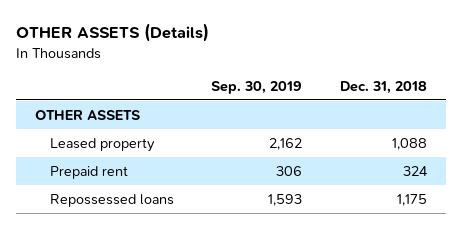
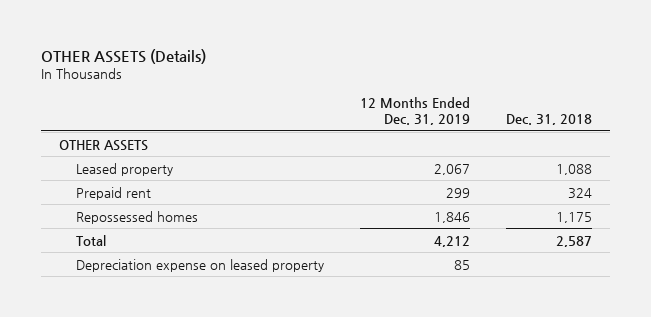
[211,80,303,94] Sep. 30, 2019 -> none
none -> [359,97,470,126] 12 Months Ended Dec. 31, 2019
[49,193,174,207] Repossessed loans -> [75,210,198,224] Repossessed homes
none -> [75,234,106,246] Total
none -> [75,258,324,272] Depreciation expense on leased property

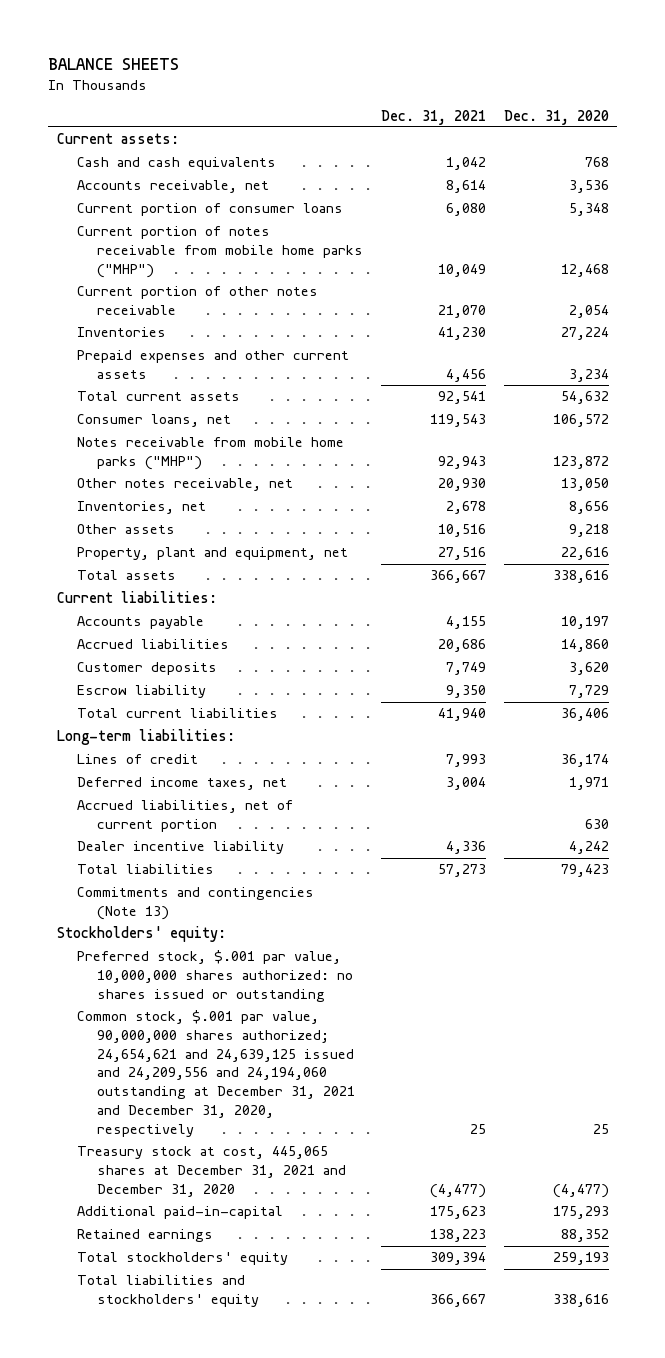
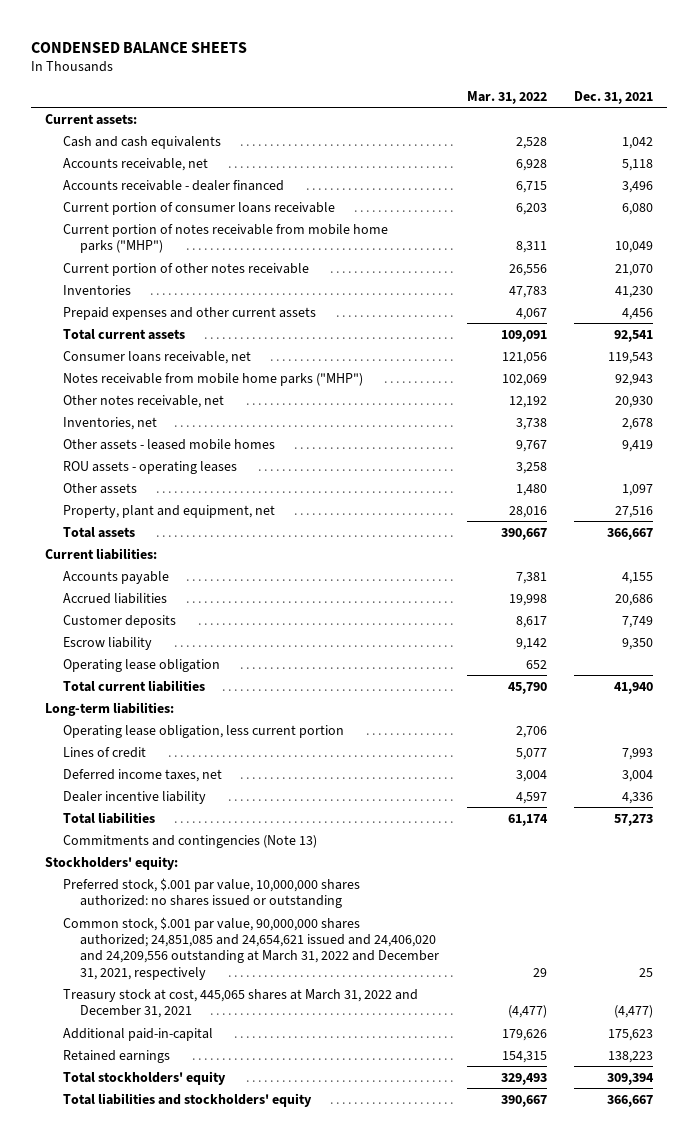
[47,58,179,71] BALANCE SHEETS -> [31,41,248,53] CONDENSED BALANCE SHEETS
[503,109,609,125] Dec. 31, 2020 -> none
none -> [466,90,547,104] Mar. 31, 2022
[445,180,486,194] 8,614 -> [622,158,654,171] 5,118
none -> [62,179,284,191] Accounts receivable - dealer financed
[76,203,343,217] Current portion of consumer loans -> [62,201,335,215] Current portion of consumer loans receivable
[76,414,231,428] Consumer loans, net -> [62,350,251,364] Consumer loans receivable, net
none -> [62,438,275,450] Other assets - leased mobile homes
none -> [62,460,237,474] ROU assets - operating leases
[437,524,486,538] 10,516 -> [622,483,654,496] 1,097
none -> [62,658,220,672] Operating lease obligation
none -> [62,724,344,738] Operating lease obligation, less current portion
[76,800,293,833] Accrued liabilities, net of current portion -> none
[76,1010,356,1137] Common stock, $.001 par value, 90,000,000 shares authorized; 24,654,621 and 24,639,125 issued and 24,209,556 and 24,194,060 outstanding at December 31, 2021 and December 31, 2020, respectively -> [62,916,440,980] Common stock, $.001 par value, 90,000,000 shares authorized; 24,851,085 and 24,654,621 issued and 24,406,020 and 24,209,556 outstanding at March 31, 2022 and December 31, 2021, respectively
[76,1146,347,1197] Treasury stock at cost, 445,065 shares at December 31, 2021 and December 31, 2020 -> [62,988,418,1019] Treasury stock at cost, 445,065 shares at March 31, 2022 and December 31, 2021

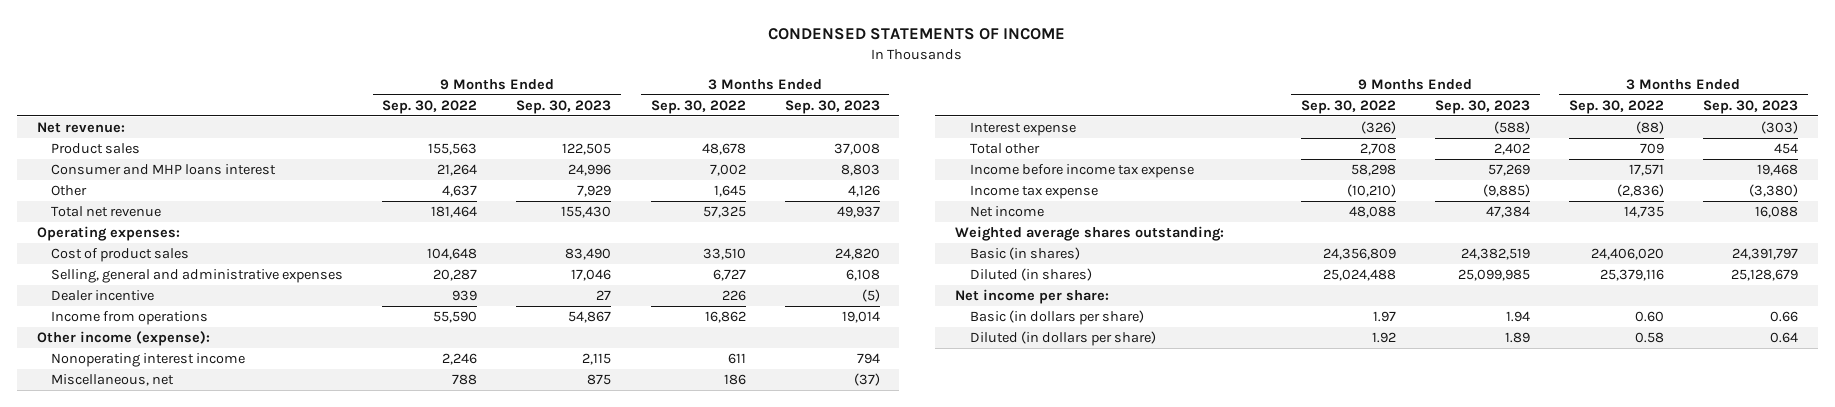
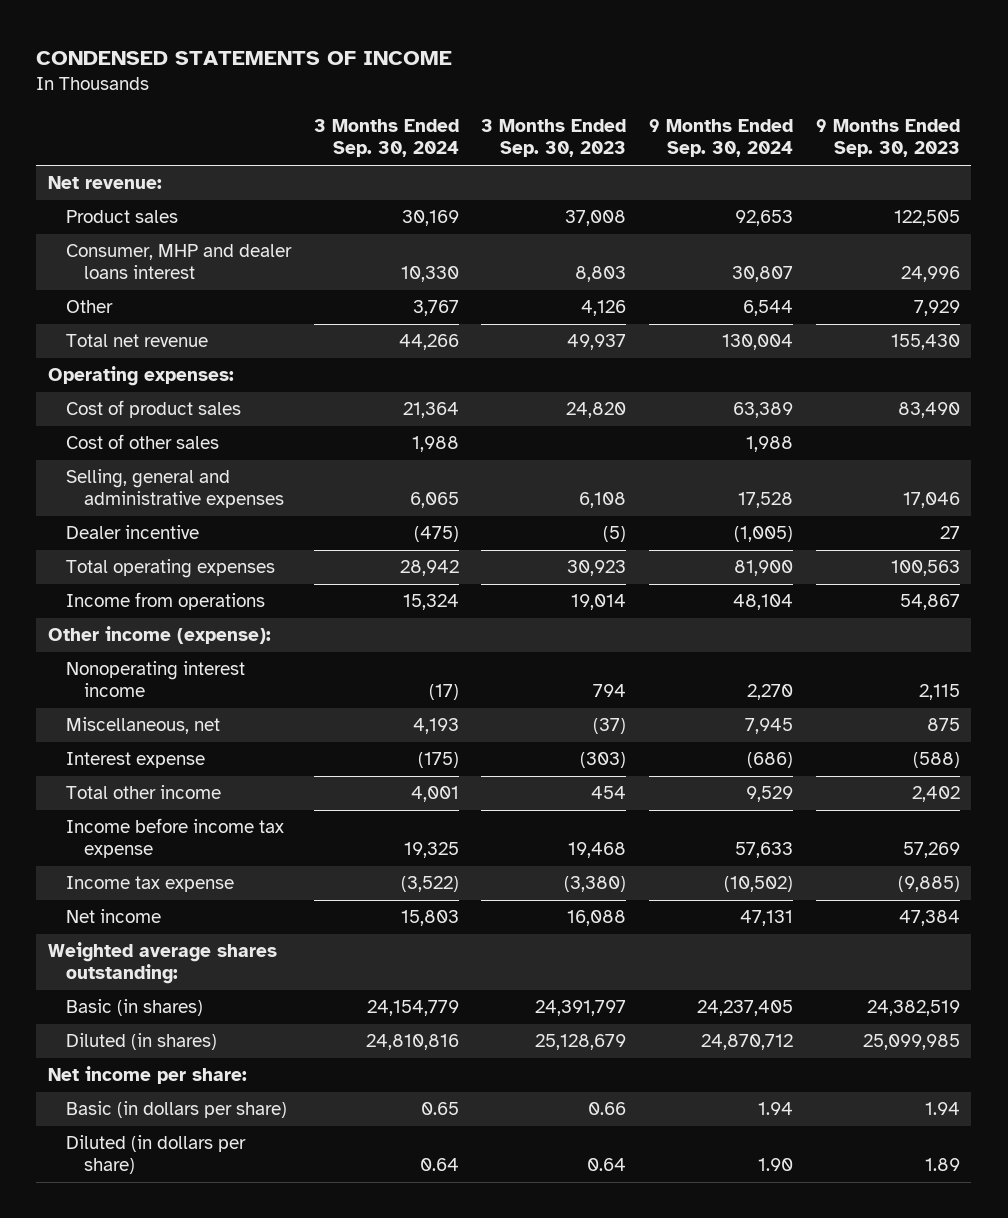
[382,99,478,114] Sep. 30, 2022 -> none
[650,99,746,114] Sep. 30, 2022 -> none
none -> [313,119,459,158] 3 Months Ended Sep. 30, 2024
none -> [649,119,794,158] 9 Months Ended Sep. 30, 2024
[51,164,277,176] Consumer and MHP loans interest -> [65,244,292,280] Consumer, MHP and dealer loans interest
none -> [65,434,219,450] Cost of other sales
none -> [65,559,275,579] Total operating expenses
[969,143,1040,155] Total other -> [65,785,221,800] Total other income

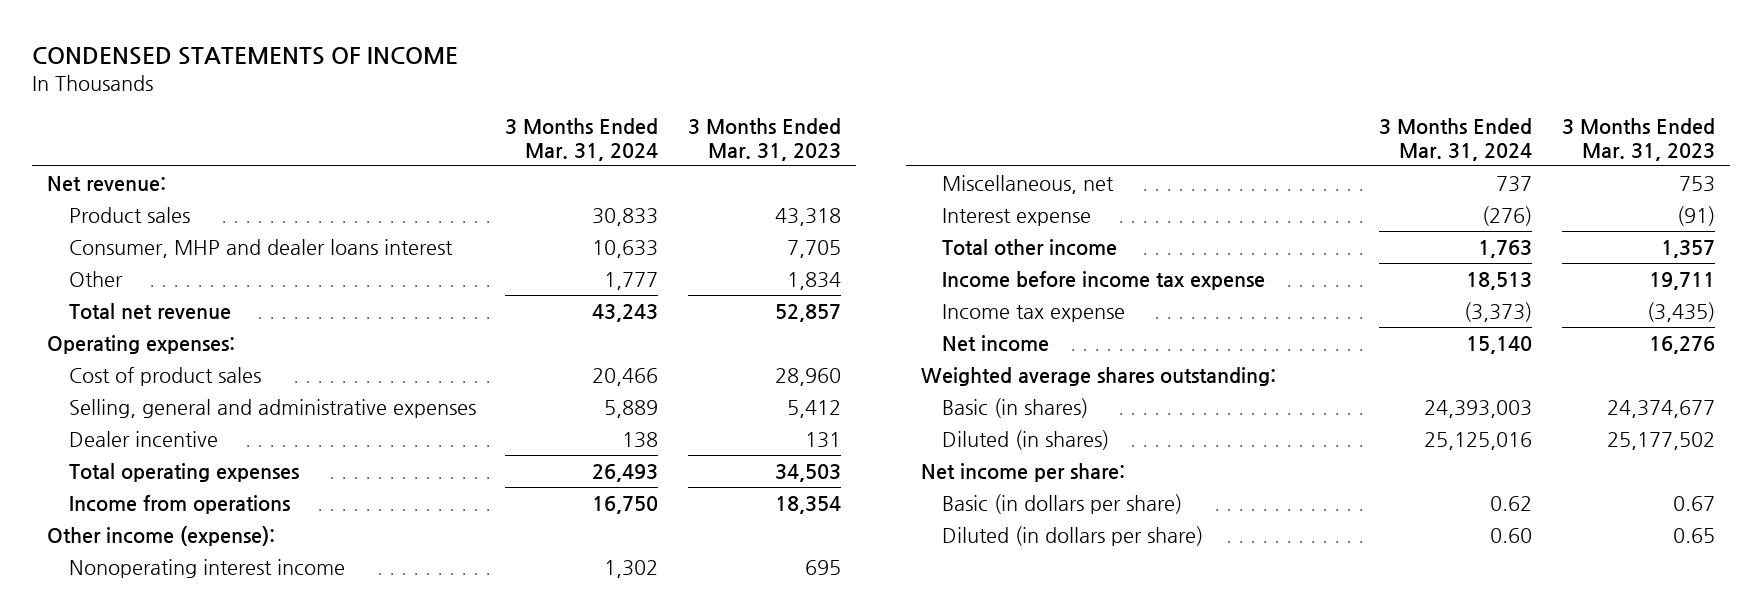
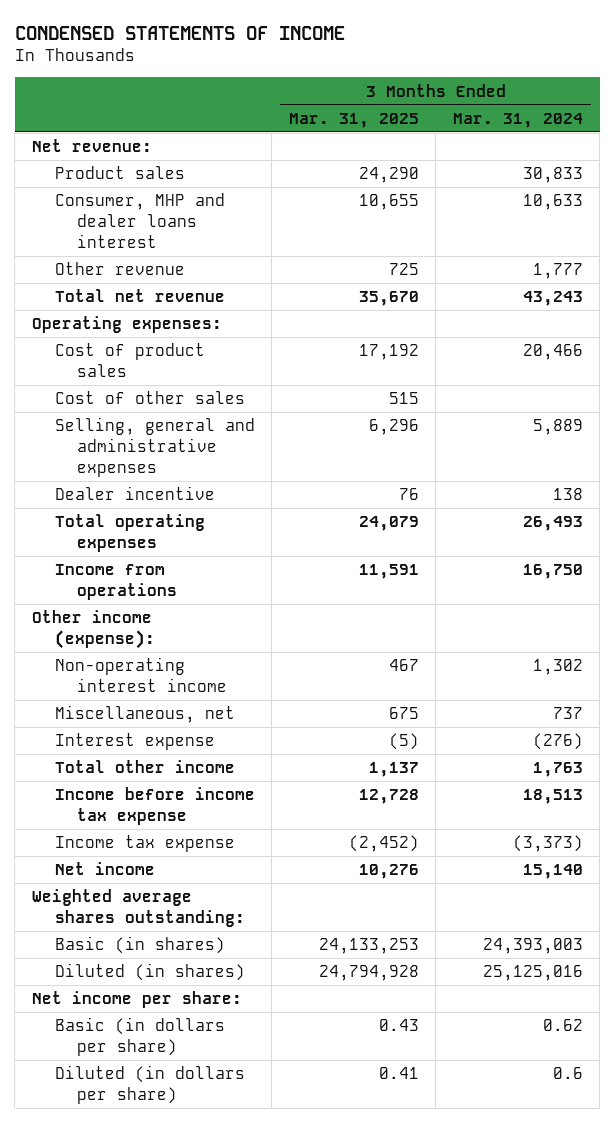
[688,117,842,161] 3 Months Ended Mar. 31, 2023 -> none
none -> [288,112,419,128] Mar. 31, 2025
[68,270,123,287] Other -> [54,262,185,276] Other revenue
none -> [54,391,245,405] Cost of other sales
[68,558,345,578] Nonoperating interest income -> [54,657,228,693] Non-operating interest income
[1490,527,1533,543] 0.60 -> [552,1067,583,1080] 0.6

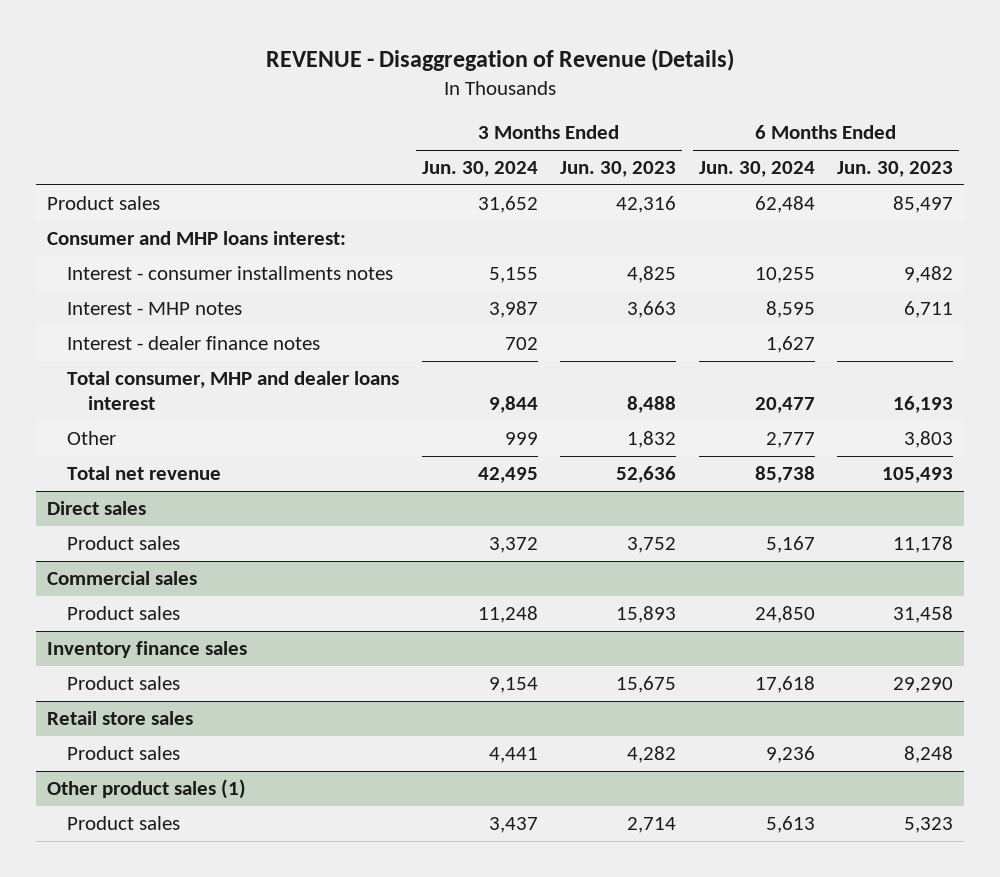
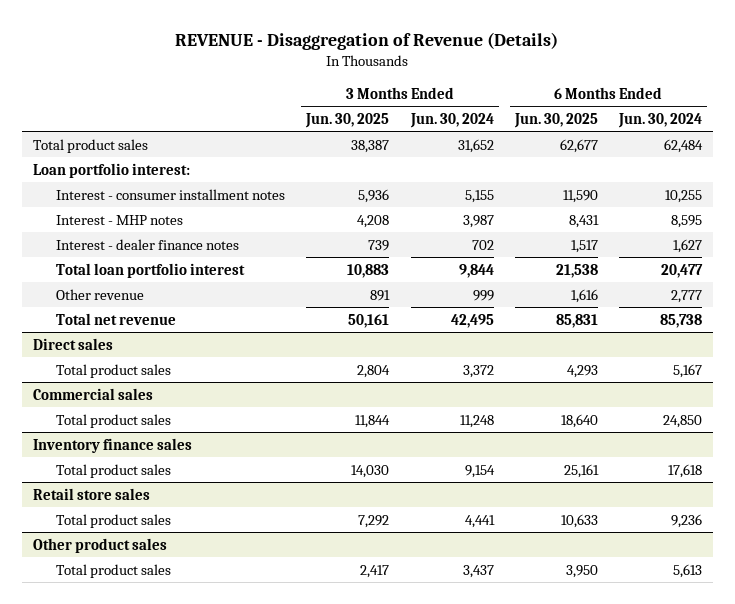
[560,161,677,178] Jun. 30, 2023 -> none
[836,161,953,178] Jun. 30, 2023 -> none
none -> [305,113,390,129] Jun. 30, 2025
none -> [513,113,598,129] Jun. 30, 2025
[46,195,160,210] Product sales -> [32,138,148,153] Total product sales
[46,230,346,245] Consumer and MHP loans interest: -> [32,162,190,178] Loan portfolio interest:
[67,265,394,280] Interest - consumer installments notes -> [56,188,286,200] Interest - consumer installment notes
[67,370,400,411] Total consumer, MHP and dealer loans interest -> [56,262,246,278] Total loan portfolio interest
[67,430,117,445] Other -> [56,288,145,300] Other revenue
[67,535,181,550] Product sales -> [56,363,172,378] Total product sales
[67,605,181,620] Product sales -> [56,413,172,428] Total product sales
[67,675,181,690] Product sales -> [56,463,172,478] Total product sales
[67,745,181,760] Product sales -> [56,513,172,528] Total product sales
[46,778,246,799] Other product sales (1) -> [32,537,167,553] Other product sales
[67,815,181,830] Product sales -> [56,563,172,578] Total product sales

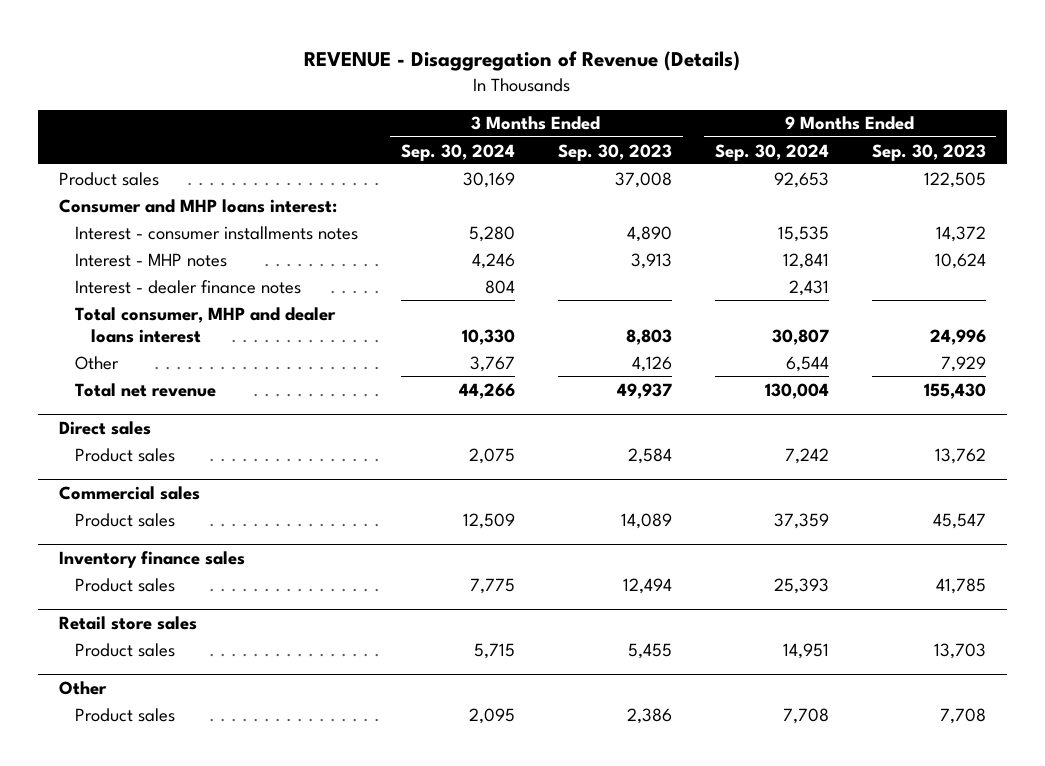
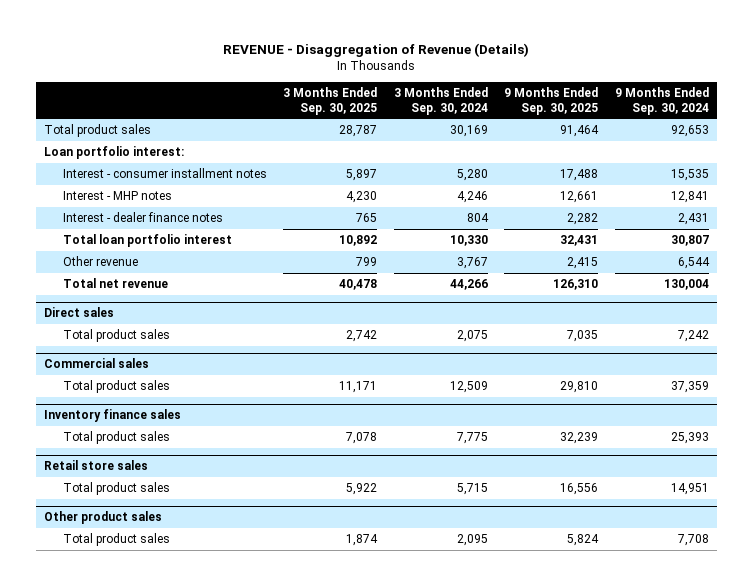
[557,143,672,161] Sep. 30, 2023 -> none
[871,143,986,161] Sep. 30, 2023 -> none
none -> [283,87,378,115] 3 Months Ended Sep. 30, 2025
none -> [504,87,599,115] 9 Months Ended Sep. 30, 2025
[59,171,160,186] Product sales -> [43,124,151,138] Total product sales
[59,198,338,213] Consumer and MHP loans interest: -> [43,146,184,160] Loan portfolio interest:
[75,225,359,240] Interest - consumer installments notes -> [62,168,267,179] Interest - consumer installment notes
[75,306,337,343] Total consumer, MHP and dealer loans interest -> [62,234,232,248] Total loan portfolio interest
[75,355,120,370] Other -> [62,256,138,267] Other revenue
[75,447,176,462] Product sales -> [62,329,170,343] Total product sales
[75,512,176,527] Product sales -> [62,380,170,394] Total product sales
[75,577,176,592] Product sales -> [62,431,170,445] Total product sales
[75,642,176,657] Product sales -> [62,482,170,496] Total product sales
[59,680,108,695] Other -> [43,511,162,525] Other product sales
[75,707,176,722] Product sales -> [62,533,170,547] Total product sales

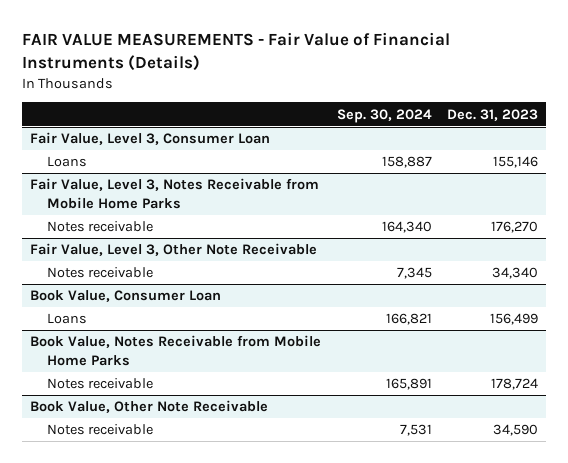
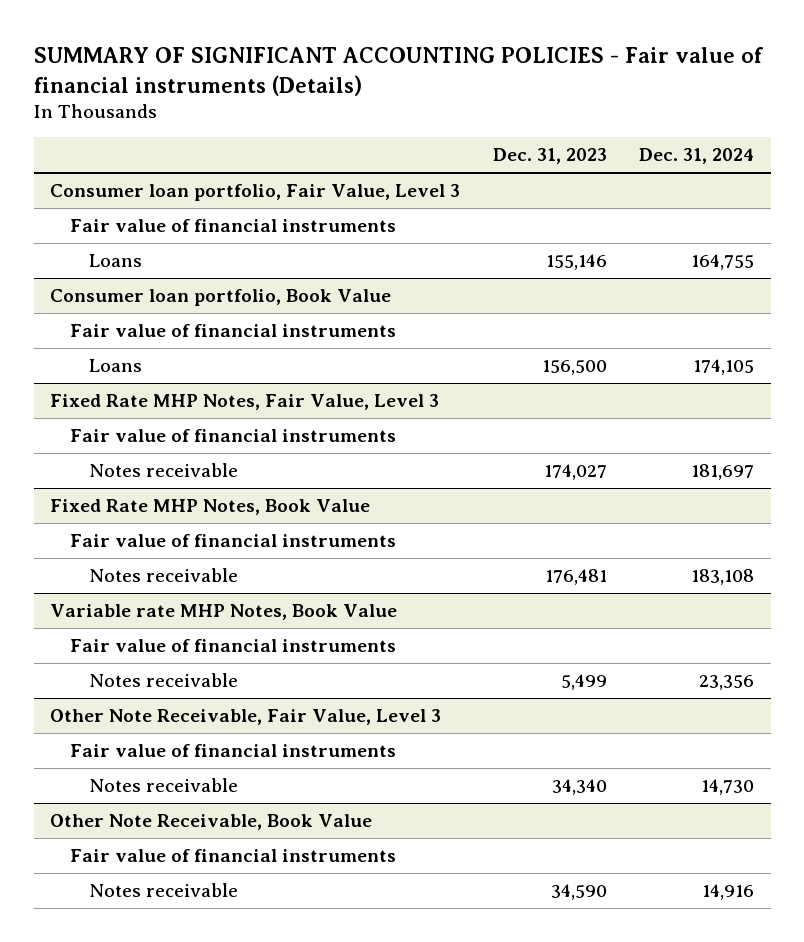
[22,32,451,71] FAIR VALUE MEASUREMENTS - Fair Value of Financial Instruments (Details) -> [33,47,763,96] SUMMARY OF SIGNIFICANT ACCOUNTING POLICIES - Fair value of financial instruments (Details)
[336,108,432,123] Sep. 30, 2024 -> none
none -> [639,148,755,165] Dec. 31, 2024
[30,132,271,146] Fair Value, Level 3, Consumer Loan -> [50,184,461,202] Consumer loan portfolio, Fair Value, Level 3
none -> [69,219,396,233] Fair value of financial instruments
[30,178,320,209] Fair Value, Level 3, Notes Receivable from Mobile Home Parks -> none
none -> [50,289,392,307] Consumer loan portfolio, Book Value
none -> [69,324,396,338] Fair value of financial instruments
none -> [88,359,142,373] Loans
none -> [50,394,440,411] Fixed Rate MHP Notes, Fair Value, Level 3
none -> [69,429,396,443] Fair value of financial instruments
[491,221,539,234] 176,270 -> [543,464,607,481] 174,027
none -> [50,499,371,516] Fixed Rate MHP Notes, Book Value
none -> [69,534,396,548] Fair value of financial instruments
none -> [88,568,238,583] Notes receivable
none -> [50,604,398,621] Variable rate MHP Notes, Book Value
none -> [69,639,396,653] Fair value of financial instruments
none -> [88,673,238,688] Notes receivable
[30,243,318,257] Fair Value, Level 3, Other Note Receivable -> [50,709,442,726] Other Note Receivable, Fair Value, Level 3
none -> [69,744,396,758] Fair value of financial instruments
[30,290,222,303] Book Value, Consumer Loan -> none
[46,313,87,325] Loans -> none
[30,335,322,366] Book Value, Notes Receivable from Mobile Home Parks -> none
[46,378,153,390] Notes receivable -> none
[30,400,269,414] Book Value, Other Note Receivable -> [50,814,373,831] Other Note Receivable, Book Value
none -> [69,849,396,863] Fair value of financial instruments

